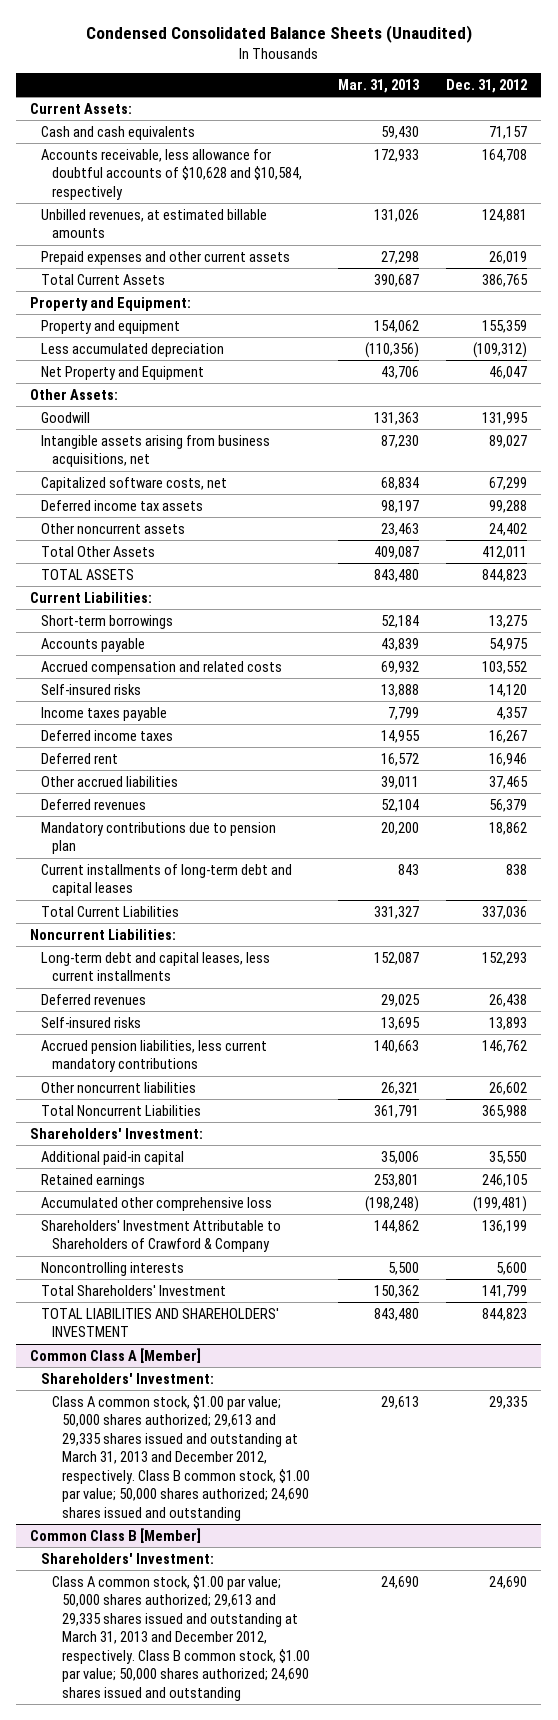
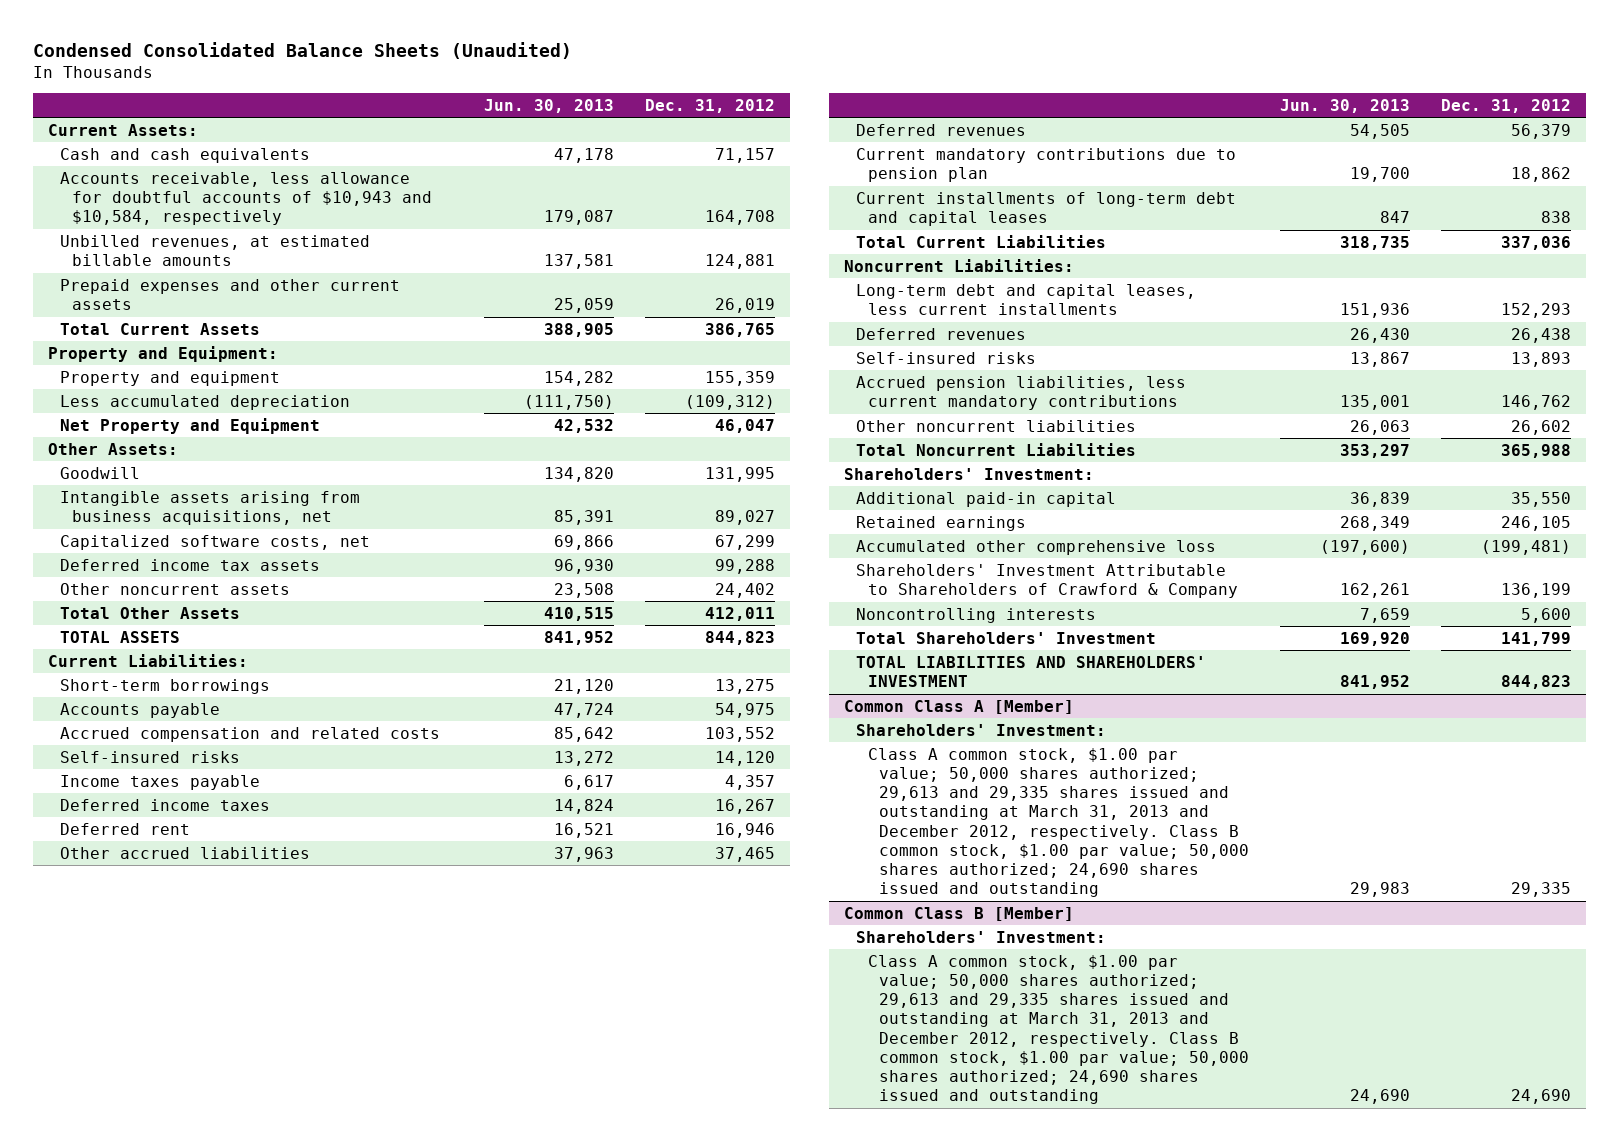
[337,79,420,94] Mar. 31, 2013 -> none
none -> [484,98,615,113] Jun. 30, 2013
[40,148,302,200] Accounts receivable, less allowance for doubtful accounts of $10,628 and $10,584, respectively -> [60,171,432,226] Accounts receivable, less allowance for doubtful accounts of $10,943 and $10,584, respectively
[40,821,276,855] Mandatory contributions due to pension plan -> [855,147,1236,183] Current mandatory contributions due to pension plan

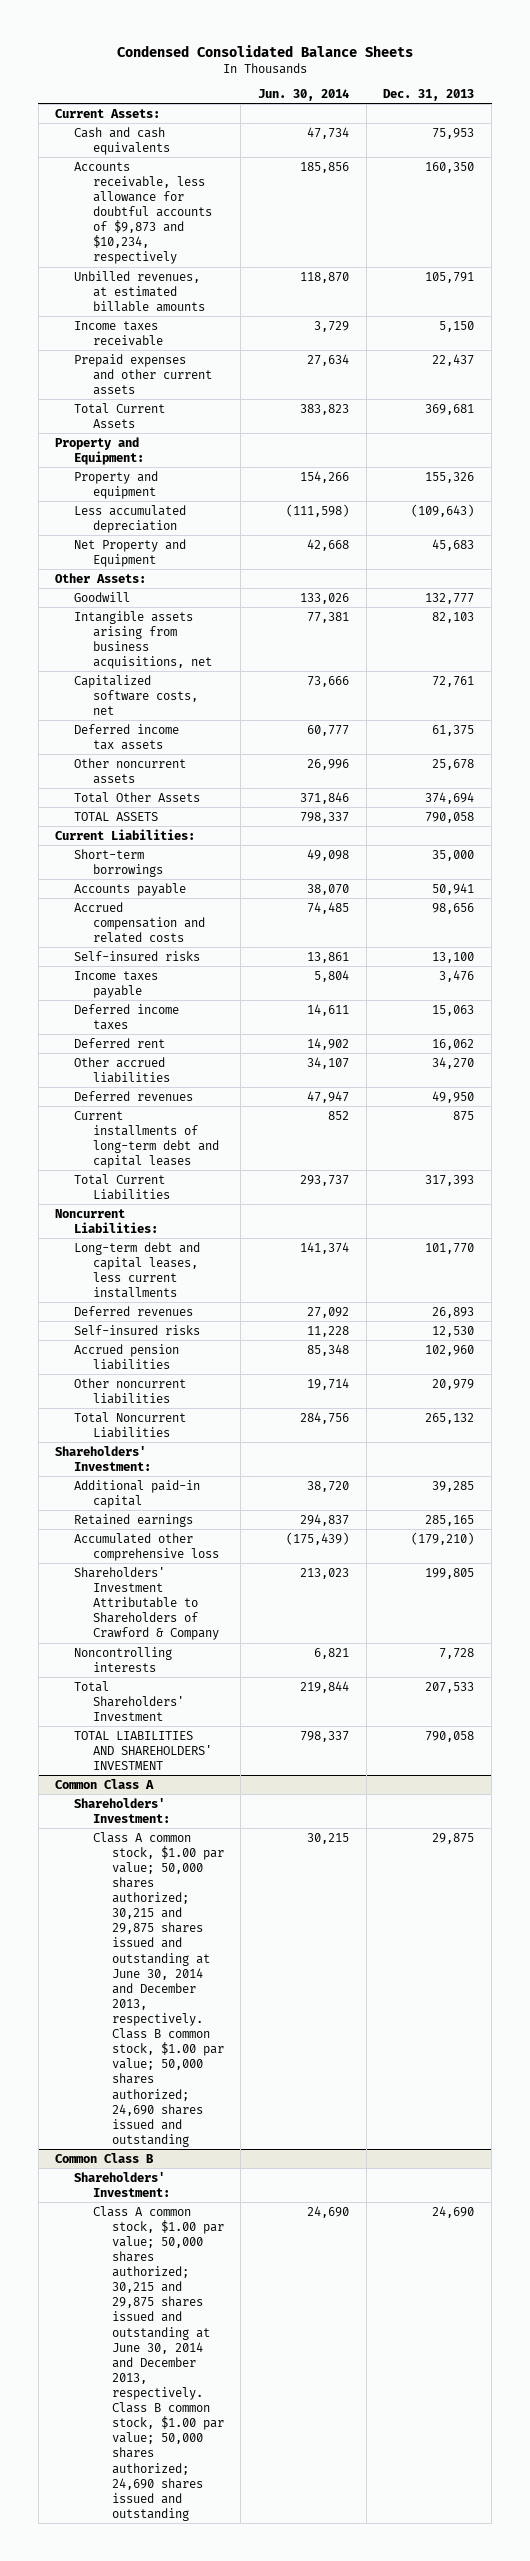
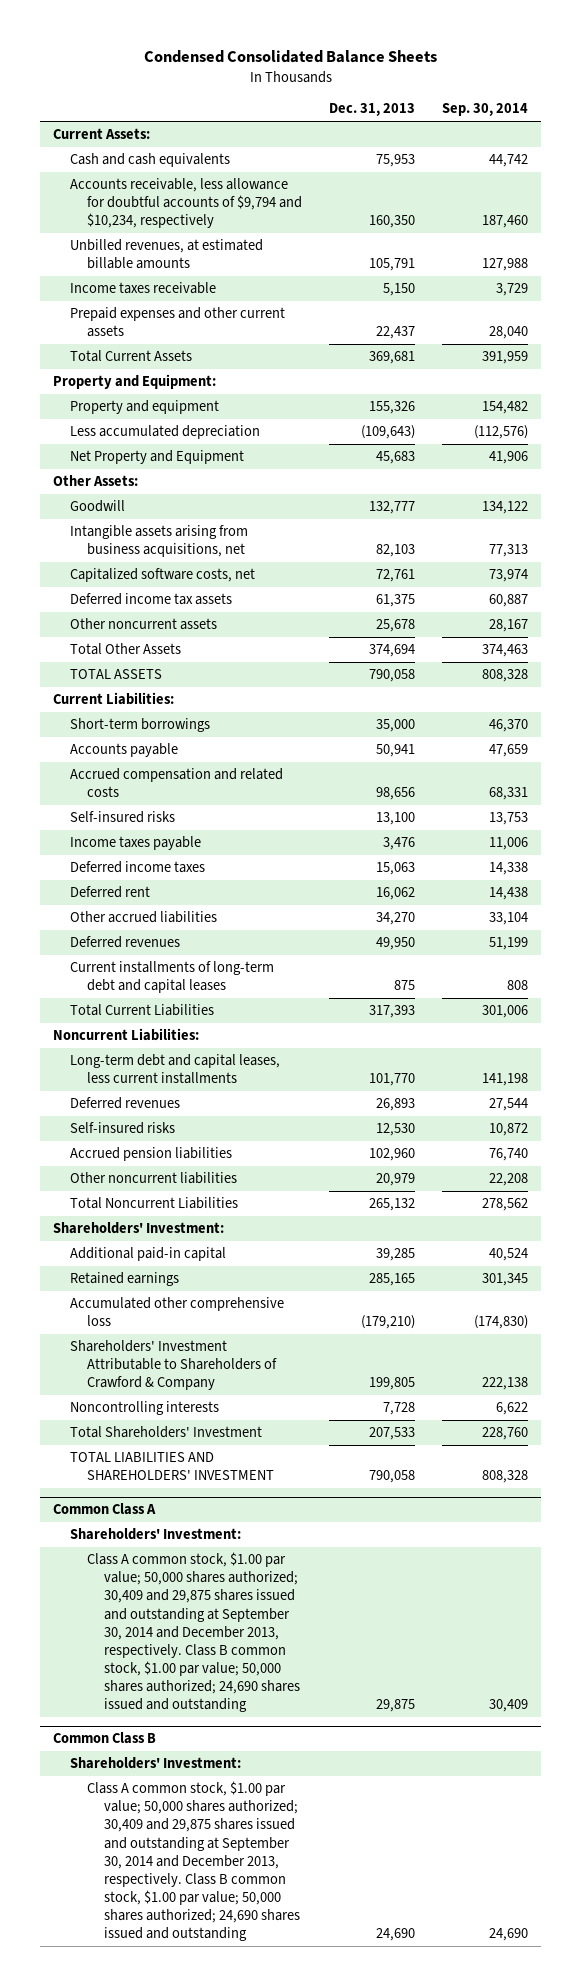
[258,89,350,102] Jun. 30, 2014 -> none
none -> [441,103,528,117] Sep. 30, 2014
[74,161,213,265] Accounts receivable, less allowance for doubtful accounts of $9,873 and $10,234, respectively -> [70,178,303,229] Accounts receivable, less allowance for doubtful accounts of $9,794 and $10,234, respectively
[93,1831,224,2147] Class A common stock, $1.00 par value; 50,000 shares authorized; 30,215 and 29,875 shares issued and outstanding at June 30, 2014 and December 2013, respectively. Class B common stock, $1.00 par value; 50,000 shares authorized; 24,690 shares issued and outstanding -> [87,1552,301,1712] Class A common stock, $1.00 par value; 50,000 shares authorized; 30,409 and 29,875 shares issued and outstanding at September 30, 2014 and December 2013, respectively. Class B common stock, $1.00 par value; 50,000 shares authorized; 24,690 shares issued and outstanding
[93,2205,224,2521] Class A common stock, $1.00 par value; 50,000 shares authorized; 30,215 and 29,875 shares issued and outstanding at June 30, 2014 and December 2013, respectively. Class B common stock, $1.00 par value; 50,000 shares authorized; 24,690 shares issued and outstanding -> [87,1781,301,1941] Class A common stock, $1.00 par value; 50,000 shares authorized; 30,409 and 29,875 shares issued and outstanding at September 30, 2014 and December 2013, respectively. Class B common stock, $1.00 par value; 50,000 shares authorized; 24,690 shares issued and outstanding

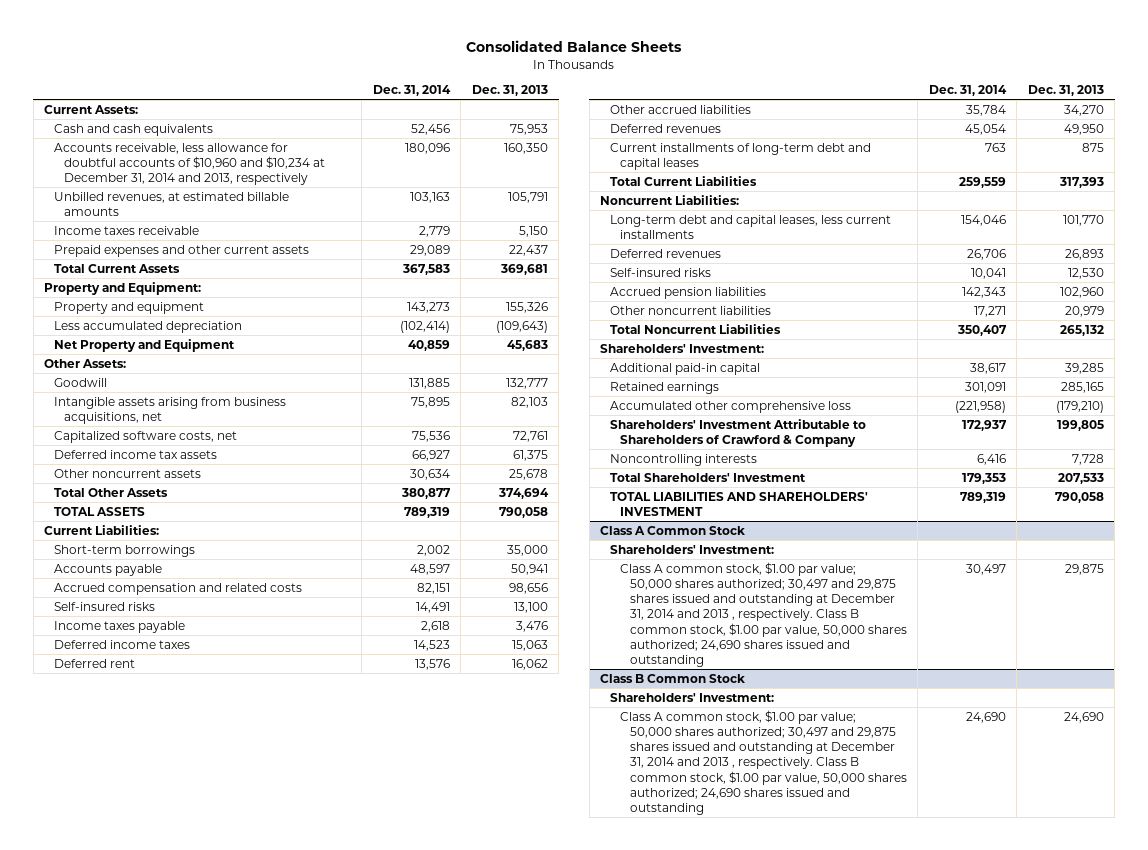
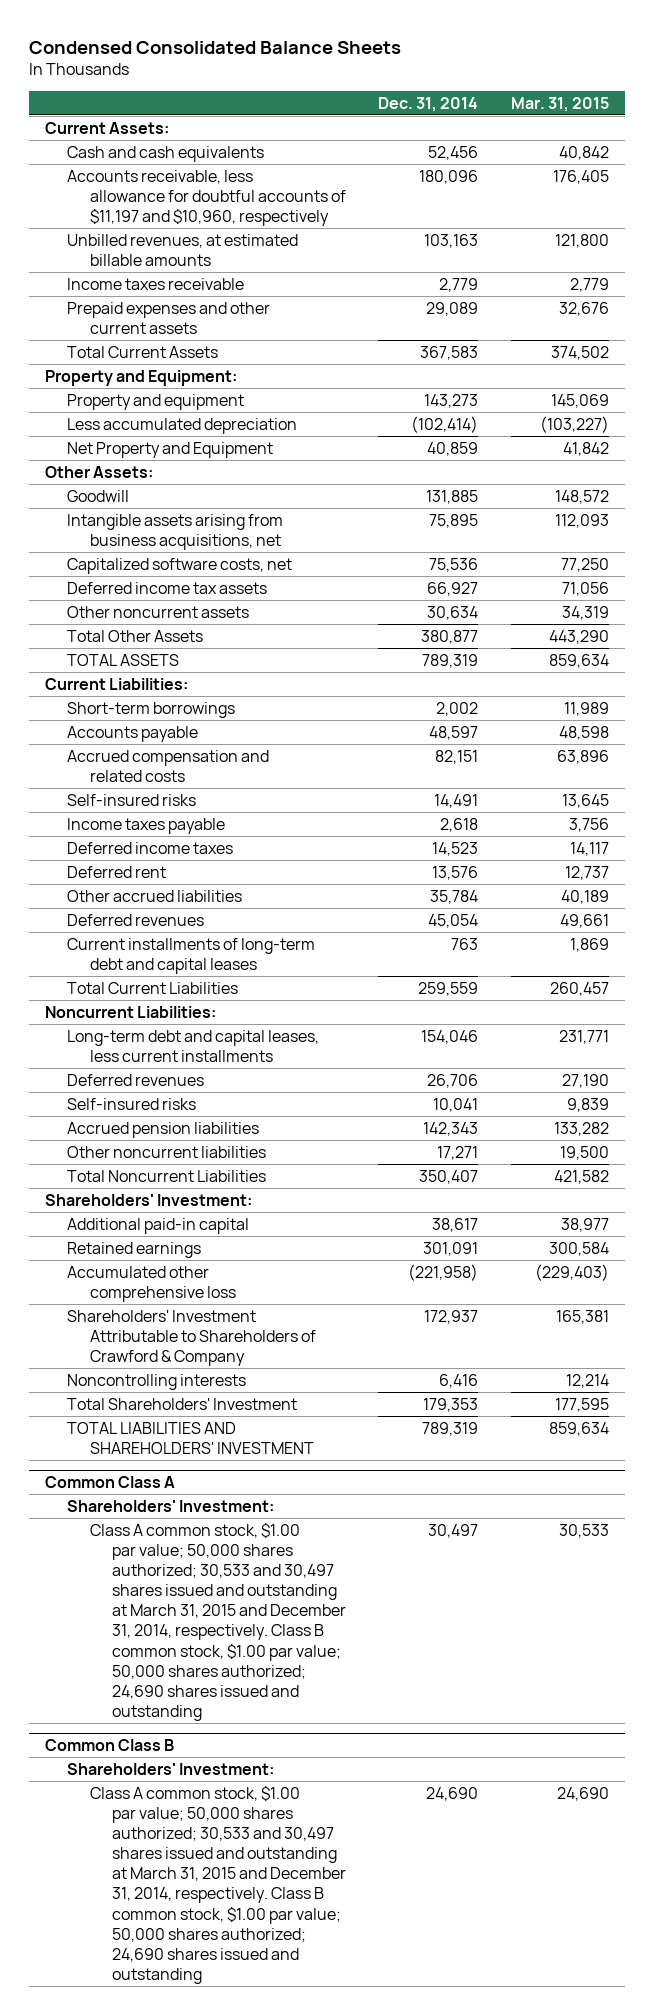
[465,40,682,53] Consolidated Balance Sheets -> [28,40,401,54] Condensed Consolidated Balance Sheets
[471,85,548,97] Dec. 31, 2013 -> none
none -> [510,96,609,112] Mar. 31, 2015
[54,142,325,186] Accounts receivable, less allowance for doubtful accounts of $10,960 and $10,234 at December 31, 2014 and 2013, respectively -> [67,169,346,227] Accounts receivable, less allowance for doubtful accounts of $11,197 and $10,960, respectively
[600,525,746,535] Class A Common Stock -> [44,1475,175,1488] Common Class A
[619,561,907,668] Class A common stock, $1.00 par value; 50,000 shares authorized; 30,497 and 29,875 shares issued and outstanding at December 31, 2014 and 2013 , respectively. Class B common stock, $1.00 par value, 50,000 shares authorized; 24,690 shares issued and outstanding -> [89,1522,347,1721] Class A common stock, $1.00 par value; 50,000 shares authorized; 30,533 and 30,497 shares issued and outstanding at March 31, 2015 and December 31, 2014, respectively. Class B common stock, $1.00 par value; 50,000 shares authorized; 24,690 shares issued and outstanding
[600,673,746,683] Class B Common Stock -> [44,1738,174,1751] Common Class B
[619,709,907,816] Class A common stock, $1.00 par value; 50,000 shares authorized; 30,497 and 29,875 shares issued and outstanding at December 31, 2014 and 2013 , respectively. Class B common stock, $1.00 par value, 50,000 shares authorized; 24,690 shares issued and outstanding -> [89,1785,347,1984] Class A common stock, $1.00 par value; 50,000 shares authorized; 30,533 and 30,497 shares issued and outstanding at March 31, 2015 and December 31, 2014, respectively. Class B common stock, $1.00 par value; 50,000 shares authorized; 24,690 shares issued and outstanding

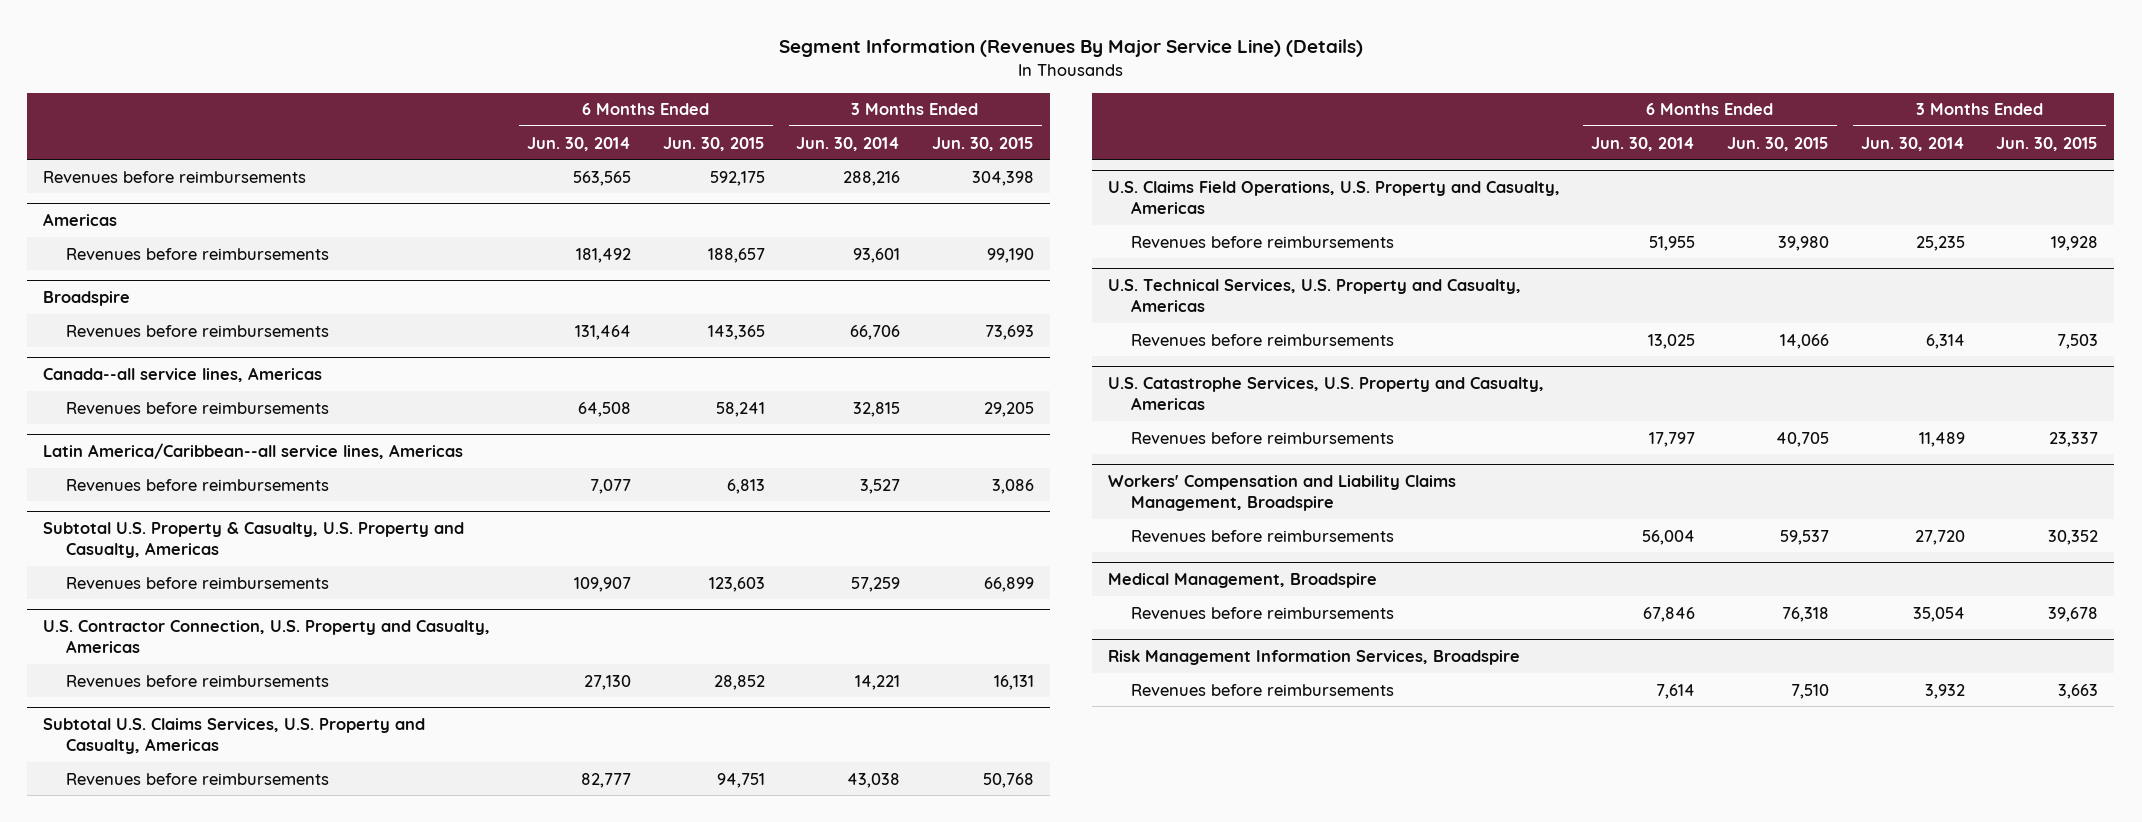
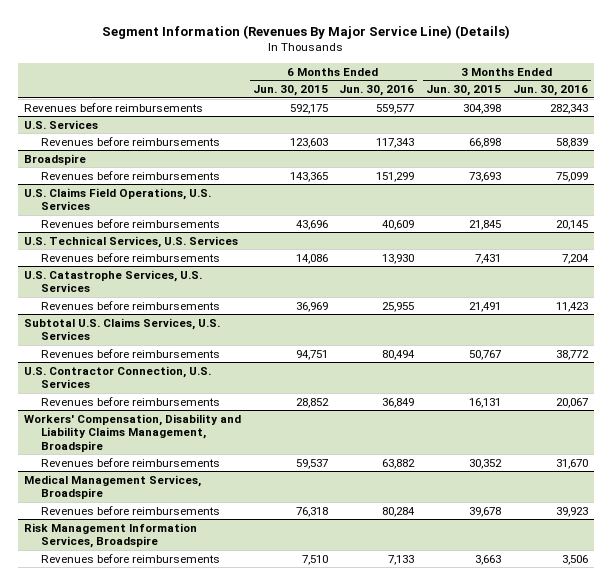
[527,136,632,151] Jun. 30, 2014 -> none
[796,136,901,151] Jun. 30, 2014 -> none
none -> [339,85,415,97] Jun. 30, 2016
none -> [512,85,588,97] Jun. 30, 2016
[43,213,118,227] Americas -> none
none -> [23,119,98,129] U.S. Services
[707,247,765,263] 188,657 -> [289,137,328,148] 123,603
[987,247,1035,263] 99,190 -> [469,137,502,148] 66,898
[43,367,323,383] Canada--all service lines, Americas -> none
[43,443,464,460] Latin America/Caribbean--all service lines, Americas -> none
[43,522,465,558] Subtotal U.S. Property & Casualty, U.S. Property and Casualty, Americas -> none
[43,620,491,653] U.S. Contractor Connection, U.S. Property and Casualty, Americas -> none
none -> [23,187,211,211] U.S. Claims Field Operations, U.S. Services
[715,401,765,417] 58,241 -> [295,219,328,230] 43,696
[984,401,1035,417] 29,205 -> [469,219,502,230] 21,845
none -> [23,235,238,248] U.S. Technical Services, U.S. Services
[726,478,765,494] 6,813 -> [295,253,328,264] 14,086
[992,478,1035,494] 3,086 -> [475,253,502,264] 7,431
none -> [23,269,202,293] U.S. Catastrophe Services, U.S. Services
[708,576,765,592] 123,603 -> [295,301,328,312] 36,969
[984,576,1035,592] 66,899 -> [469,301,502,312] 21,491
none -> [23,317,220,341] Subtotal U.S. Claims Services, U.S. Services
none -> [41,348,221,358] Revenues before reimbursements
none -> [23,365,211,389] U.S. Contractor Connection, U.S. Services
[43,718,426,754] Subtotal U.S. Claims Services, U.S. Property and Casualty, Americas -> none
[66,772,330,785] Revenues before reimbursements -> none
[1107,181,1560,214] U.S. Claims Field Operations, U.S. Property and Casualty, Americas -> none
[1130,235,1394,248] Revenues before reimbursements -> none
[1107,279,1521,312] U.S. Technical Services, U.S. Property and Casualty, Americas -> none
[1130,333,1394,346] Revenues before reimbursements -> none
[1107,377,1544,410] U.S. Catastrophe Services, U.S. Property and Casualty, Americas -> none
[1130,431,1394,444] Revenues before reimbursements -> none
[1107,475,1456,511] Workers' Compensation and Liability Claims Management, Broadspire -> [23,413,241,452] Workers' Compensation, Disability and Liability Claims Management, Broadspire
[1107,573,1377,589] Medical Management, Broadspire -> [23,474,201,500] Medical Management Services, Broadspire

